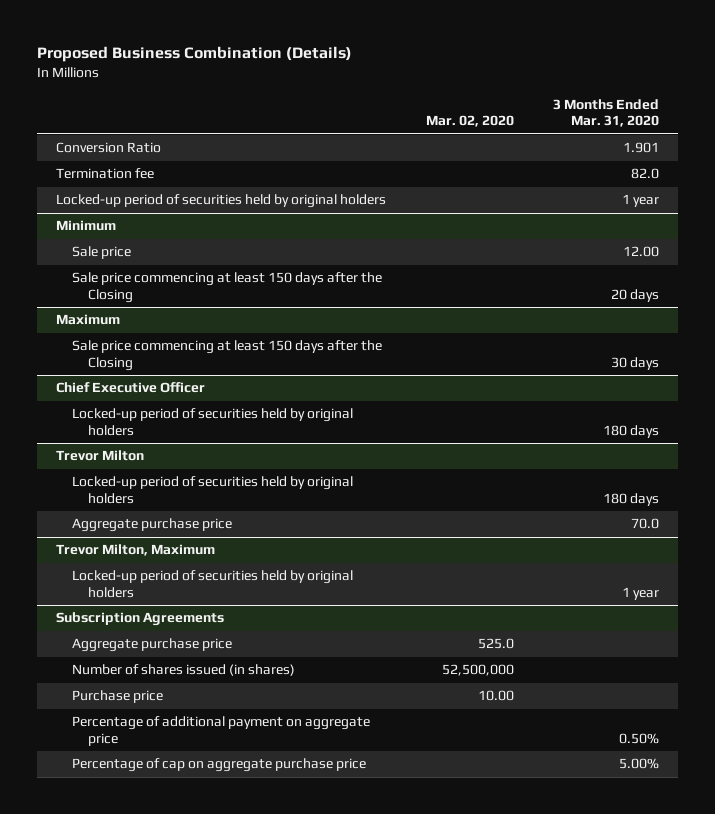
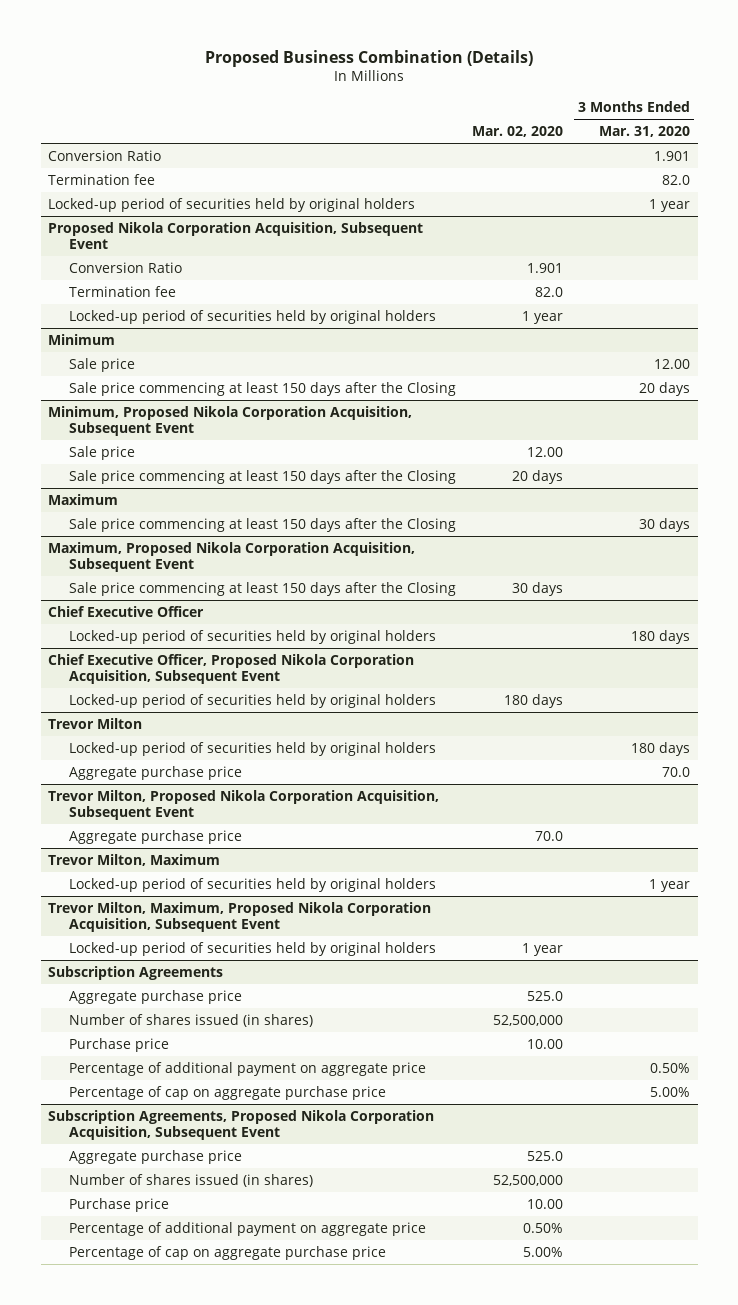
none -> [48,221,424,250] Proposed Nikola Corporation Acquisition, Subsequent Event
none -> [69,261,183,273] Conversion Ratio
none -> [69,285,177,297] Termination fee
none -> [69,309,437,324] Locked-up period of securities held by original holders
none -> [48,405,413,437] Minimum, Proposed Nikola Corporation Acquisition, Subsequent Event
none -> [69,445,136,460] Sale price
none -> [69,469,457,484] Sale price commencing at least 150 days after the Closing
none -> [48,541,416,573] Maximum, Proposed Nikola Corporation Acquisition, Subsequent Event
none -> [69,581,457,596] Sale price commencing at least 150 days after the Closing
none -> [48,653,415,685] Chief Executive Officer, Proposed Nikola Corporation Acquisition, Subsequent Event
none -> [69,693,437,708] Locked-up period of securities held by original holders
none -> [48,789,440,821] Trevor Milton, Proposed Nikola Corporation Acquisition, Subsequent Event
none -> [69,829,243,844] Aggregate purchase price
none -> [48,901,432,933] Trevor Milton, Maximum, Proposed Nikola Corporation Acquisition, Subsequent Event
none -> [69,941,437,956] Locked-up period of securities held by original holders
none -> [48,1109,435,1141] Subscription Agreements, Proposed Nikola Corporation Acquisition, Subsequent Event
none -> [69,1149,243,1164] Aggregate purchase price
none -> [69,1173,314,1187] Number of shares issued (in shares)
none -> [69,1197,170,1212] Purchase price
none -> [69,1221,427,1236] Percentage of additional payment on aggregate price
none -> [69,1245,387,1260] Percentage of cap on aggregate purchase price

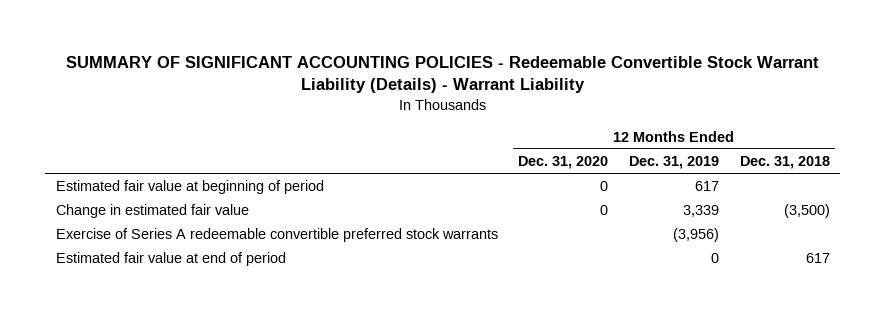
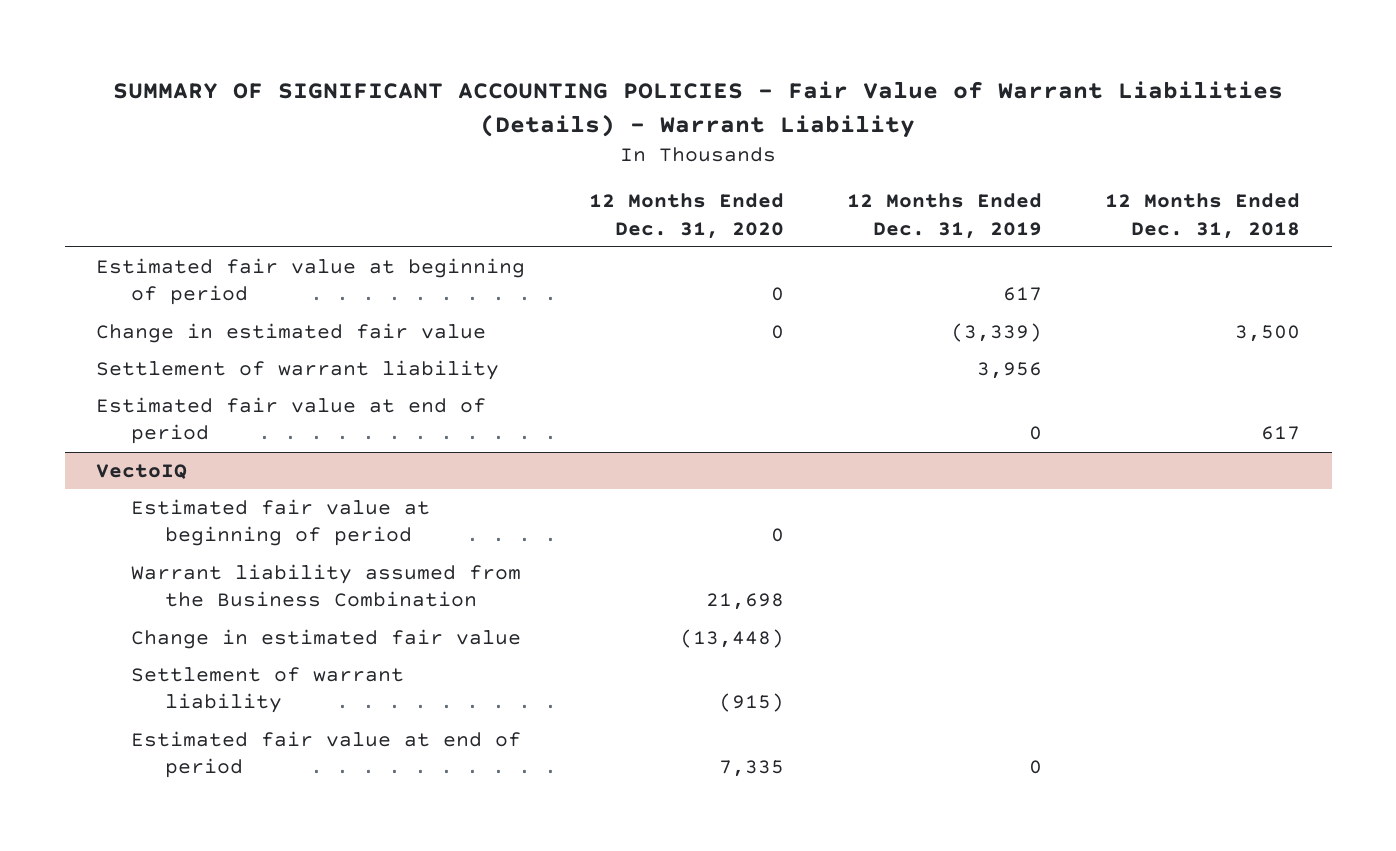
[65,55,819,94] SUMMARY OF SIGNIFICANT ACCOUNTING POLICIES - Redeemable Convertible Stock Warrant Liability (Details) - Warrant Liability -> [113,81,1284,138] SUMMARY OF SIGNIFICANT ACCOUNTING POLICIES - Fair Value of Warrant Liabilities (Details) - Warrant Liability
[55,228,498,243] Exercise of Series A redeemable convertible preferred stock warrants -> none
[683,205,720,218] 3,339 -> [950,323,1042,343] (3,339)
[783,204,830,219] (3,500) -> [1235,325,1301,343] 3,500
none -> [96,360,500,381] Settlement of warrant liability
none -> [96,464,188,480] VectoIQ
none -> [130,499,430,547] Estimated fair value at beginning of period
none -> [130,564,521,608] Warrant liability assumed from the Business Combination
none -> [130,629,521,650] Change in estimated fair value
none -> [130,667,404,714] Settlement of warrant liability
none -> [130,731,521,779] Estimated fair value at end of period

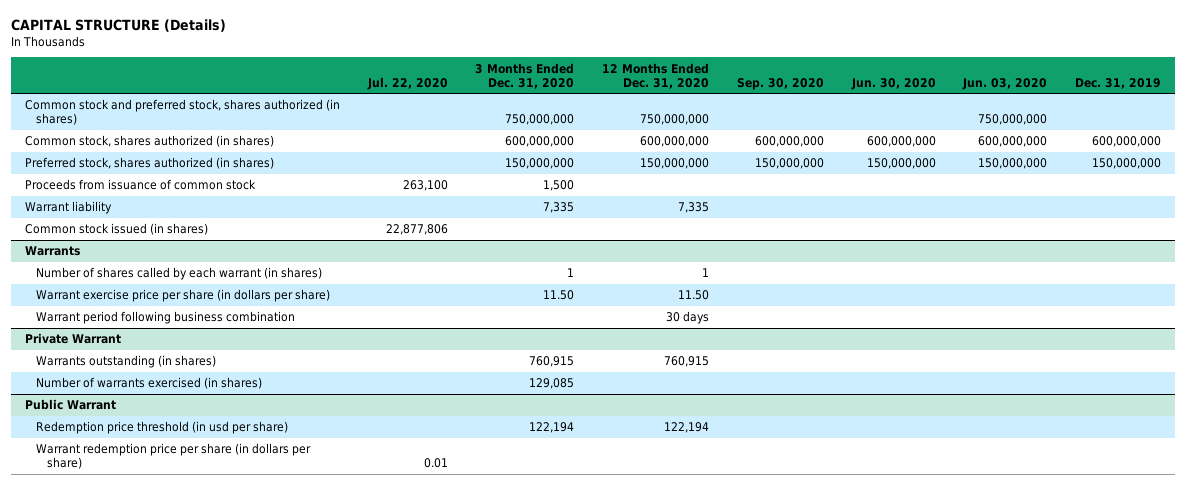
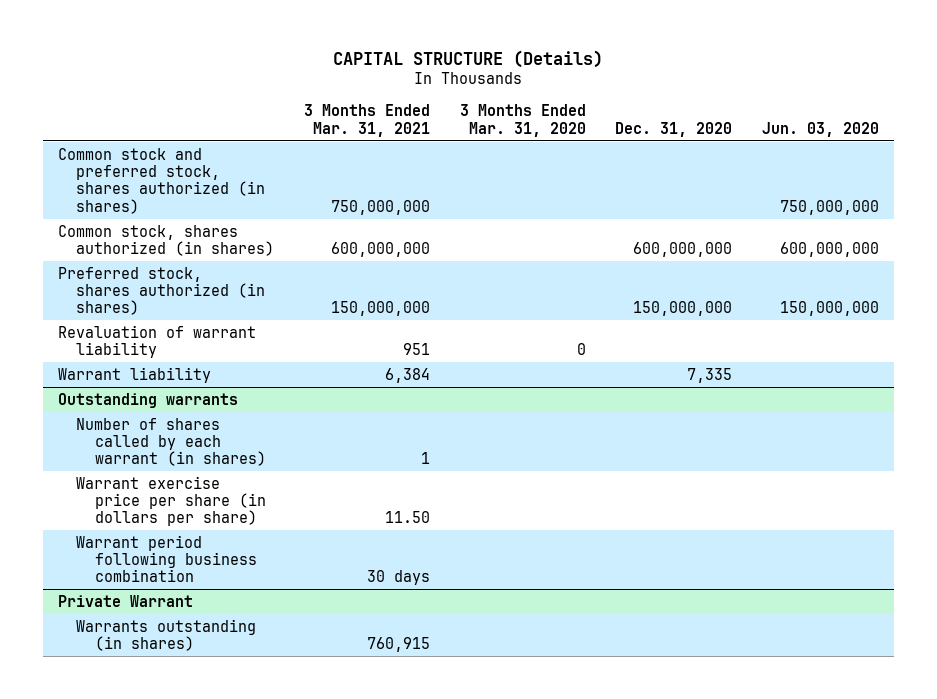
[366,76,448,90] Jul. 22, 2020 -> none
[475,62,575,89] 3 Months Ended Dec. 31, 2020 -> none
[602,62,710,89] 12 Months Ended Dec. 31, 2020 -> none
[736,77,824,90] Sep. 30, 2020 -> none
[850,77,936,90] Jun. 30, 2020 -> none
[1075,77,1162,89] Dec. 31, 2019 -> none
none -> [303,104,430,137] 3 Months Ended Mar. 31, 2021
none -> [459,104,586,137] 3 Months Ended Mar. 31, 2020
none -> [615,121,733,137] Dec. 31, 2020
[24,179,256,191] Proceeds from issuance of common stock -> none
none -> [57,324,256,358] Revaluation of warrant liability
[24,223,208,236] Common stock issued (in shares) -> none
[24,246,80,257] Warrants -> [57,392,238,408] Outstanding warrants
[35,377,262,390] Number of warrants exercised (in shares) -> none
[24,399,116,411] Public Warrant -> none
[35,421,288,435] Redemption price threshold (in usd per share) -> none
[35,443,311,470] Warrant redemption price per share (in dollars per share) -> none

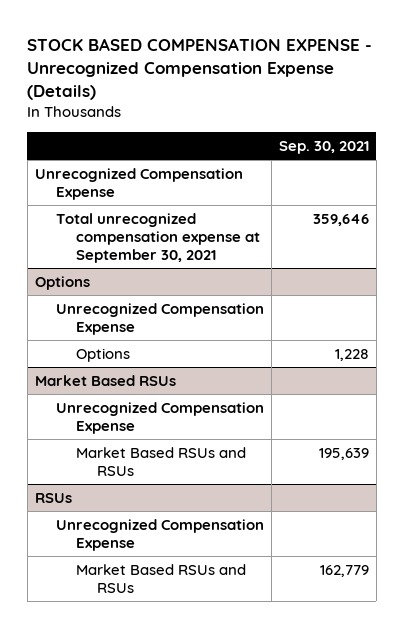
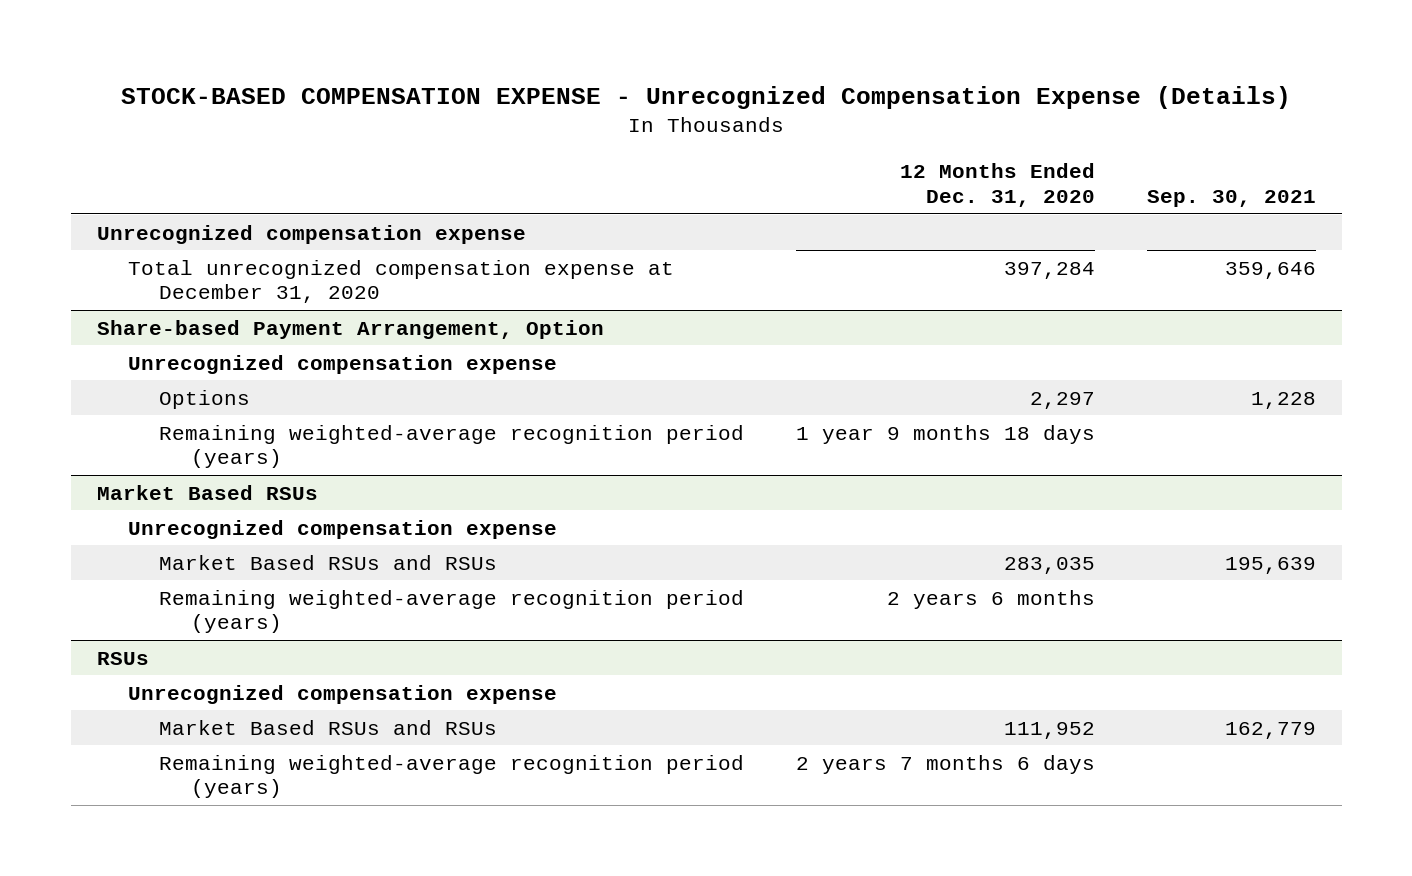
[27,37,373,101] STOCK BASED COMPENSATION EXPENSE - Unrecognized Compensation Expense (Details) -> [121,85,1292,109] STOCK-BASED COMPENSATION EXPENSE - Unrecognized Compensation Expense (Details)
none -> [899,163,1095,207] 12 Months Ended Dec. 31, 2020
[34,167,243,200] Unrecognized Compensation Expense -> [96,224,526,244] Unrecognized compensation expense
[55,212,261,263] Total unrecognized compensation expense at September 30, 2021 -> [127,259,674,304] Total unrecognized compensation expense at December 31, 2020
[34,275,90,290] Options -> [96,319,604,339] Share-based Payment Arrangement, Option
[55,302,264,335] Unrecognized Compensation Expense -> [127,354,557,374] Unrecognized compensation expense
none -> [159,424,745,469] Remaining weighted-average recognition period (years)
[55,401,264,434] Unrecognized Compensation Expense -> [127,519,557,539] Unrecognized compensation expense
none -> [159,589,745,634] Remaining weighted-average recognition period (years)
[55,518,264,551] Unrecognized Compensation Expense -> [127,684,557,704] Unrecognized compensation expense
none -> [159,754,745,799] Remaining weighted-average recognition period (years)

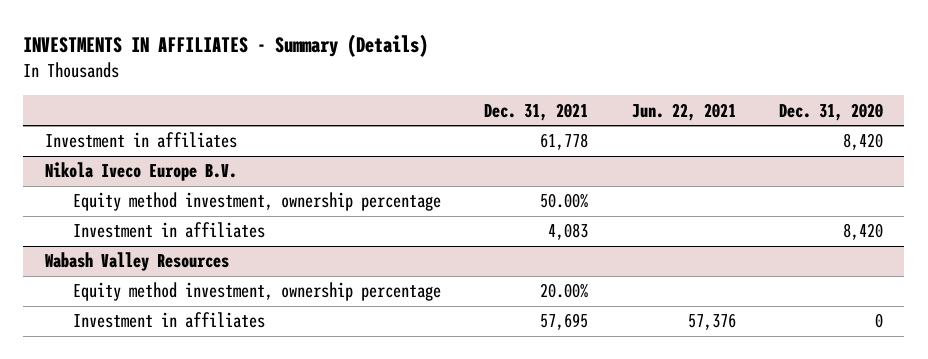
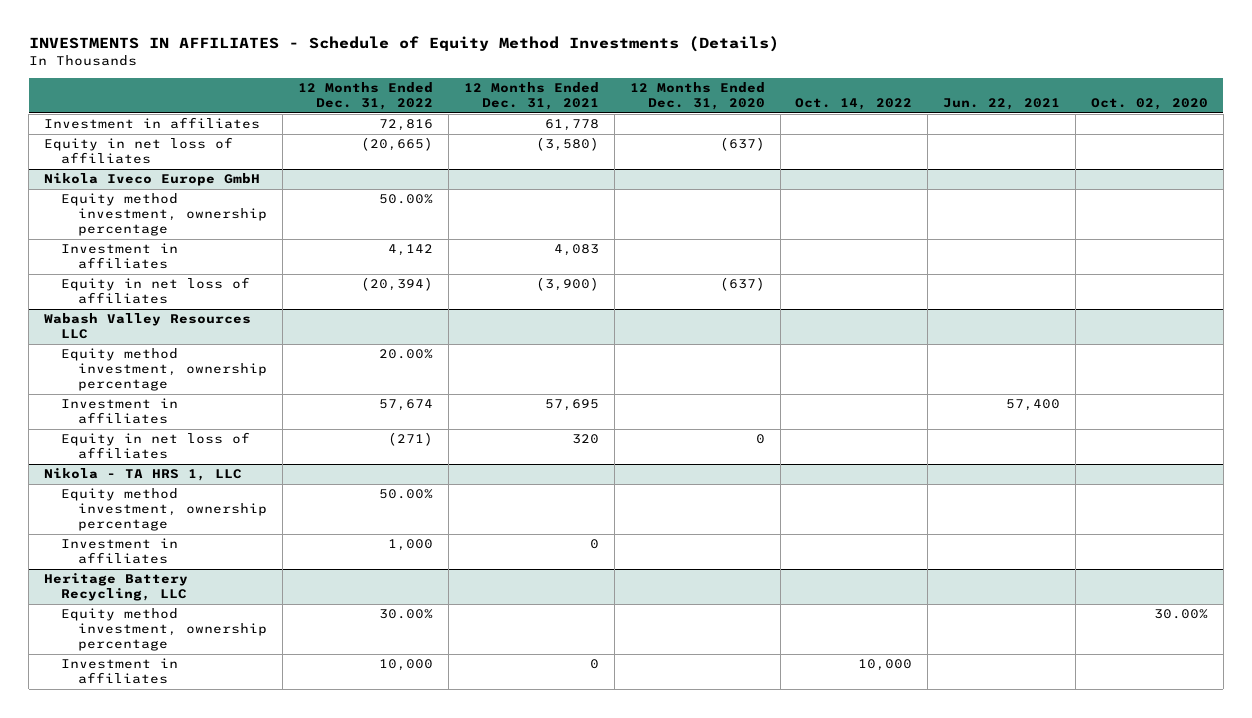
[23,33,429,57] INVESTMENTS IN AFFILIATES - Summary (Details) -> [28,36,779,53] INVESTMENTS IN AFFILIATES - Schedule of Equity Method Investments (Details)
[484,102,589,121] Dec. 31, 2021 -> none
[778,102,883,121] Dec. 31, 2020 -> none
none -> [298,82,434,111] 12 Months Ended Dec. 31, 2022
none -> [463,82,599,111] 12 Months Ended Dec. 31, 2021
none -> [629,82,765,111] 12 Months Ended Dec. 31, 2020
none -> [795,98,913,111] Oct. 14, 2022
none -> [1090,98,1208,111] Oct. 02, 2020
none -> [44,137,234,165] Equity in net loss of affiliates
[44,162,237,182] Nikola Iveco Europe B.V. -> [44,173,261,187] Nikola Iveco Europe GmbH
none -> [61,277,251,305] Equity in net loss of affiliates
[44,252,229,272] Wabash Valley Resources -> [44,313,252,340] Wabash Valley Resources LLC
[687,313,736,331] 57,376 -> [1006,399,1061,412] 57,400
none -> [61,432,251,460] Equity in net loss of affiliates
none -> [44,468,243,482] Nikola - TA HRS 1, LLC
none -> [61,488,268,532] Equity method investment, ownership percentage
none -> [61,538,179,565] Investment in affiliates
none -> [44,573,189,602] Heritage Battery Recycling, LLC
none -> [61,608,268,652] Equity method investment, ownership percentage
none -> [61,658,179,685] Investment in affiliates

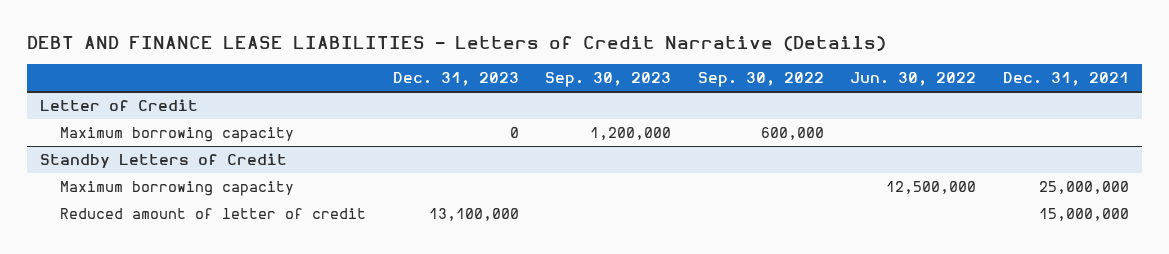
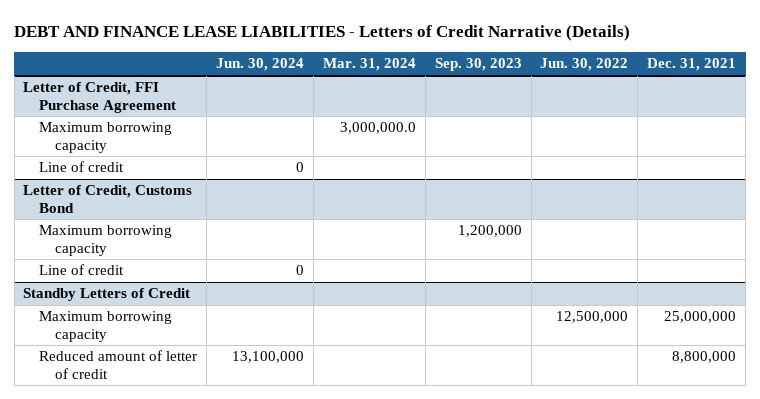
[392,72,519,87] Dec. 31, 2023 -> none
[697,72,824,88] Sep. 30, 2022 -> none
none -> [216,58,305,72] Jun. 30, 2024
none -> [322,58,416,72] Mar. 31, 2024
none -> [23,82,177,113] Letter of Credit, FFI Purchase Agreement
none -> [39,122,173,153] Maximum borrowing capacity
none -> [39,161,125,173] Line of credit
[40,99,199,112] Letter of Credit -> [23,185,193,213] Letter of Credit, Customs Bond
none -> [39,264,125,276] Line of credit
[1038,208,1129,222] 15,000,000 -> [672,351,737,364] 8,800,000

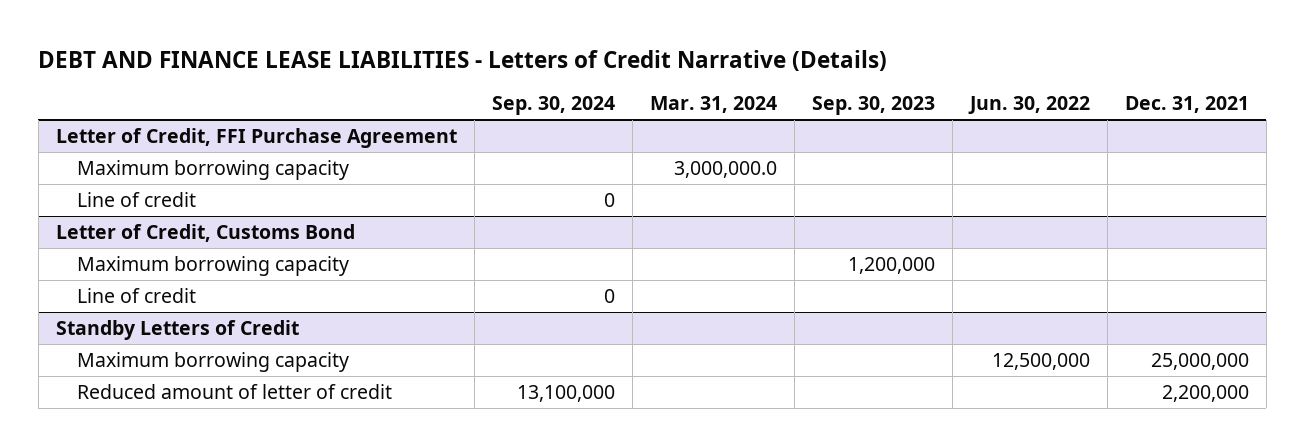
[216,58,305,72] Jun. 30, 2024 -> none
none -> [491,96,615,116] Sep. 30, 2024
[672,351,737,364] 8,800,000 -> [1161,384,1249,402] 2,200,000

